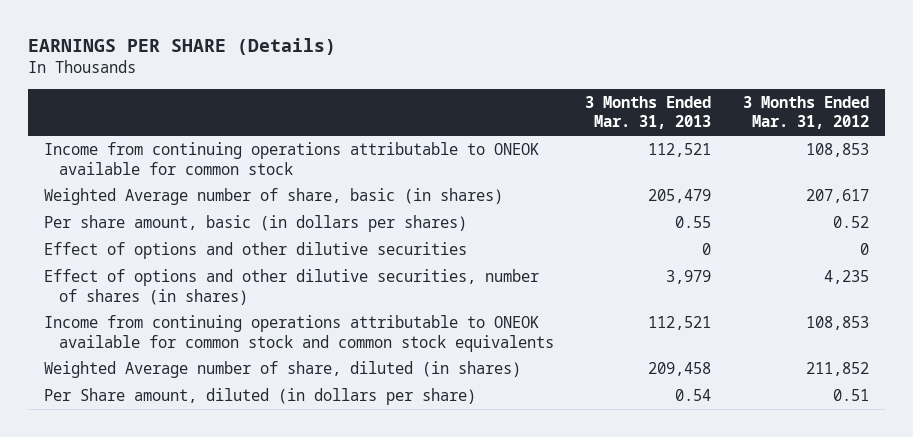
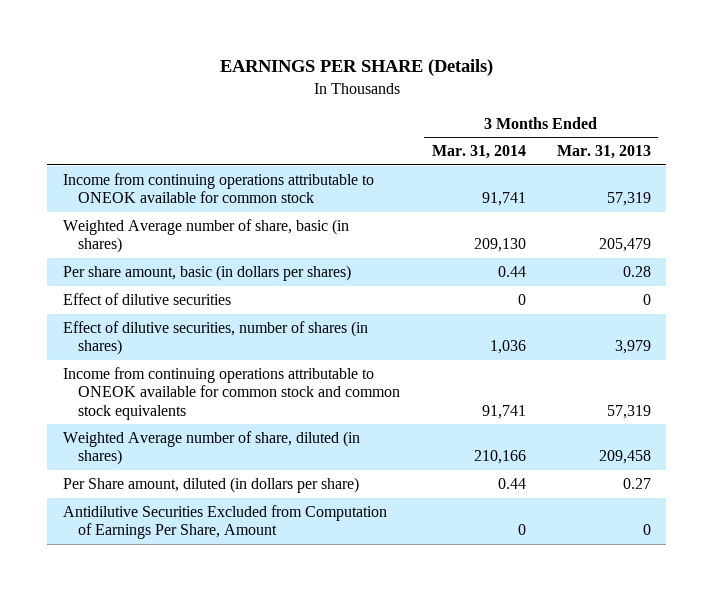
[743,95,870,130] 3 Months Ended Mar. 31, 2012 -> none
none -> [431,145,526,160] Mar. 31, 2014
[648,143,712,158] 112,521 -> [606,192,651,207] 57,319
[675,216,712,229] 0.55 -> [622,265,651,277] 0.28
[44,242,468,260] Effect of options and other dilutive securities -> [62,292,231,305] Effect of dilutive securities
[44,269,540,305] Effect of options and other dilutive securities, number of shares (in shares) -> [62,320,368,356] Effect of dilutive securities, number of shares (in shares)
[648,316,712,331] 112,521 -> [606,404,651,419] 57,319
[675,389,712,402] 0.54 -> [622,477,651,489] 0.27
none -> [62,504,387,540] Antidilutive Securities Excluded from Computation of Earnings Per Share, Amount

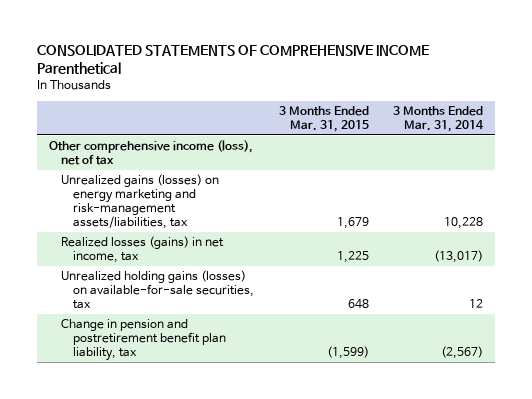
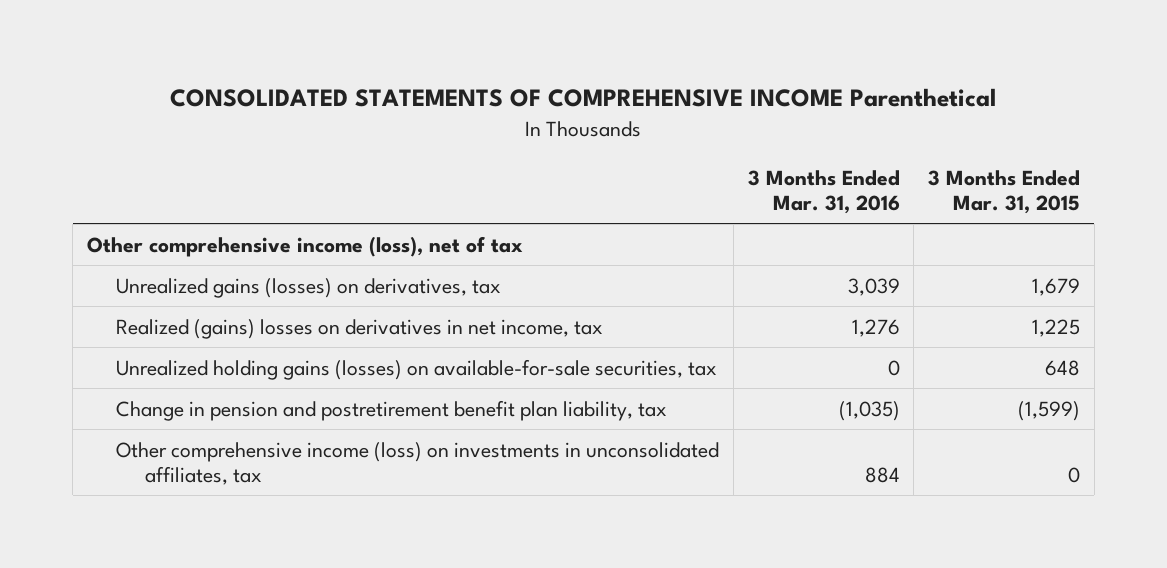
[392,105,484,133] 3 Months Ended Mar. 31, 2014 -> none
none -> [747,169,900,215] 3 Months Ended Mar. 31, 2016
[61,174,220,230] Unrealized gains (losses) on energy marketing and risk-management assets/liabilities, tax -> [116,277,502,298] Unrealized gains (losses) on derivatives, tax
[61,236,225,264] Realized losses (gains) in net income, tax -> [116,318,604,339] Realized (gains) losses on derivatives in net income, tax
none -> [116,441,720,485] Other comprehensive income (loss) on investments in unconsolidated affiliates, tax

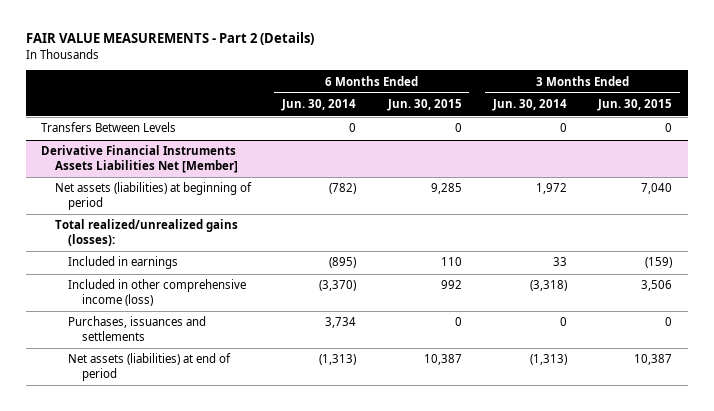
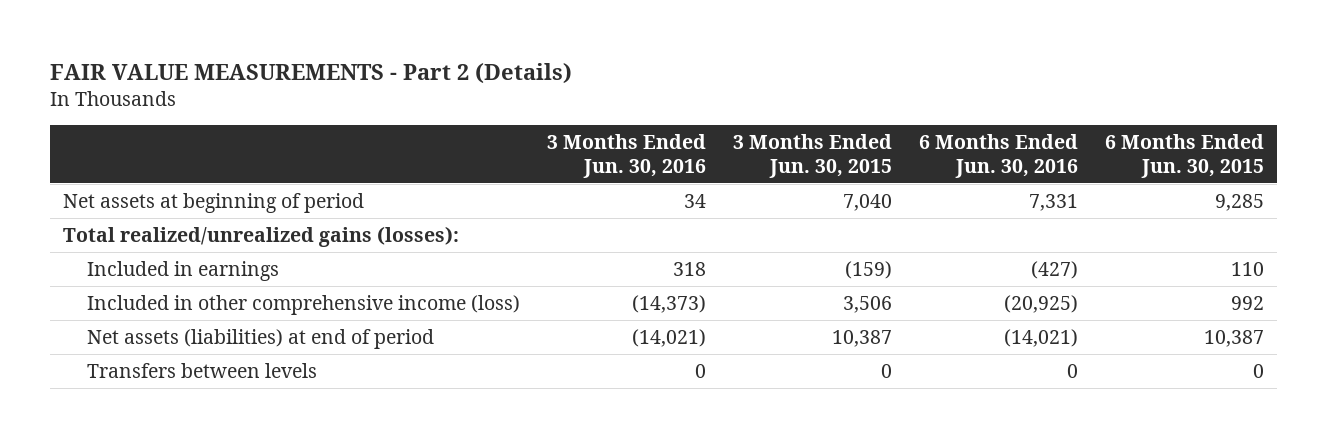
[281,99,357,112] Jun. 30, 2014 -> none
[491,99,567,112] Jun. 30, 2014 -> none
none -> [546,133,706,178] 3 Months Ended Jun. 30, 2016
none -> [918,133,1078,178] 6 Months Ended Jun. 30, 2016
[41,122,177,133] Transfers Between Levels -> none
[41,145,238,173] Derivative Financial Instruments Assets Liabilities Net [Member] -> none
[54,182,252,210] Net assets (liabilities) at beginning of period -> [63,192,365,213] Net assets at beginning of period
[68,316,207,341] Purchases, issuances and settlements -> none
none -> [86,362,317,378] Transfers between levels

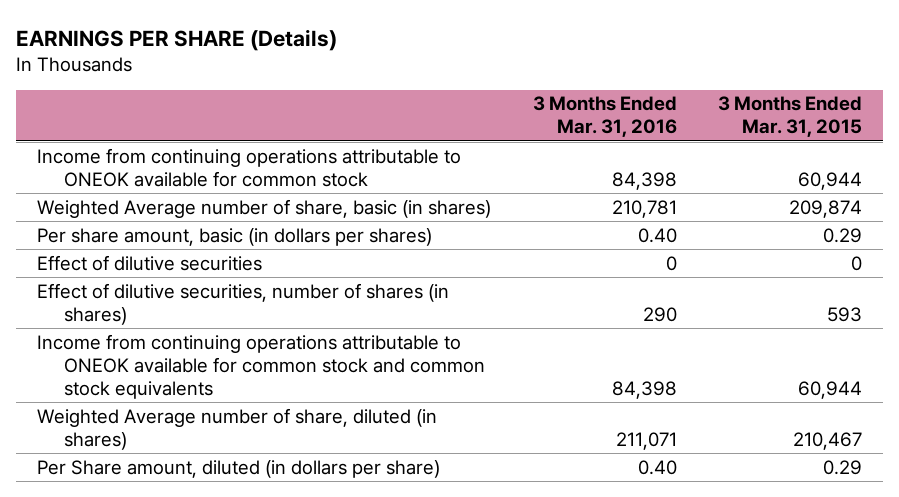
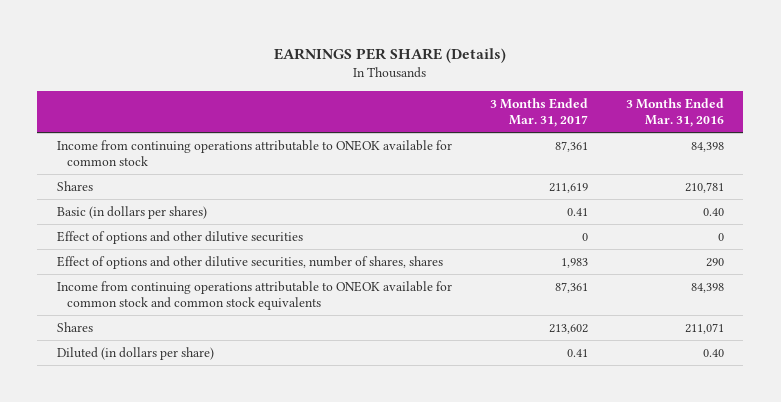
[717,96,862,138] 3 Months Ended Mar. 31, 2015 -> none
none -> [489,97,588,128] 3 Months Ended Mar. 31, 2017
[37,198,492,218] Weighted Average number of share, basic (in shares) -> [56,180,93,191] Shares
[37,227,433,246] Per share amount, basic (in dollars per shares) -> [56,205,207,219] Basic (in dollars per shares)
[37,254,263,271] Effect of dilutive securities -> [56,230,303,244] Effect of options and other dilutive securities
[37,282,450,325] Effect of dilutive securities, number of shares (in shares) -> [56,255,443,269] Effect of options and other dilutive securities, number of shares, shares
[37,407,438,450] Weighted Average number of share, diluted (in shares) -> [56,321,93,332] Shares
[37,459,441,478] Per Share amount, diluted (in dollars per share) -> [56,346,214,360] Diluted (in dollars per share)

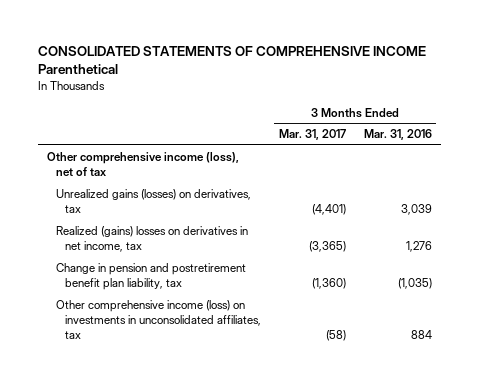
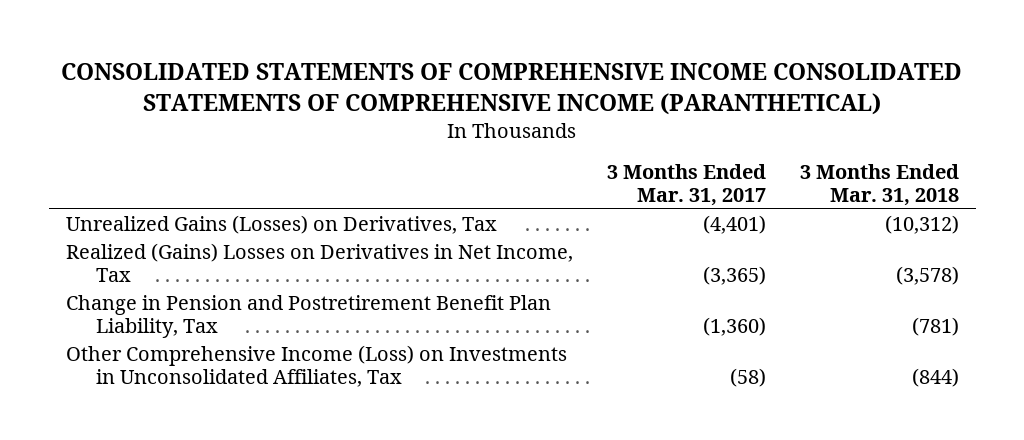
[38,46,427,75] CONSOLIDATED STATEMENTS OF COMPREHENSIVE INCOME Parenthetical -> [61,62,963,115] CONSOLIDATED STATEMENTS OF COMPREHENSIVE INCOME CONSOLIDATED STATEMENTS OF COMPREHENSIVE INCOME (PARANTHETICAL)
[363,129,432,141] Mar. 31, 2016 -> none
none -> [799,163,959,206] 3 Months Ended Mar. 31, 2018
[47,152,240,177] Other comprehensive income (loss), net of tax -> none
[56,189,252,214] Unrealized gains (losses) on derivatives, tax -> [65,215,497,235] Unrealized Gains (Losses) on Derivatives, Tax
[56,226,249,253] Realized (gains) losses on derivatives in net income, tax -> [65,243,573,283] Realized (Gains) Losses on Derivatives in Net Income, Tax
[56,263,247,291] Change in pension and postretirement benefit plan liability, tax -> [65,295,551,339] Change in Pension and Postretirement Benefit Plan Liability, Tax
[56,300,261,340] Other comprehensive income (loss) on investments in unconsolidated affiliates, tax -> [65,345,567,388] Other Comprehensive Income (Loss) on Investments in Unconsolidated Affiliates, Tax

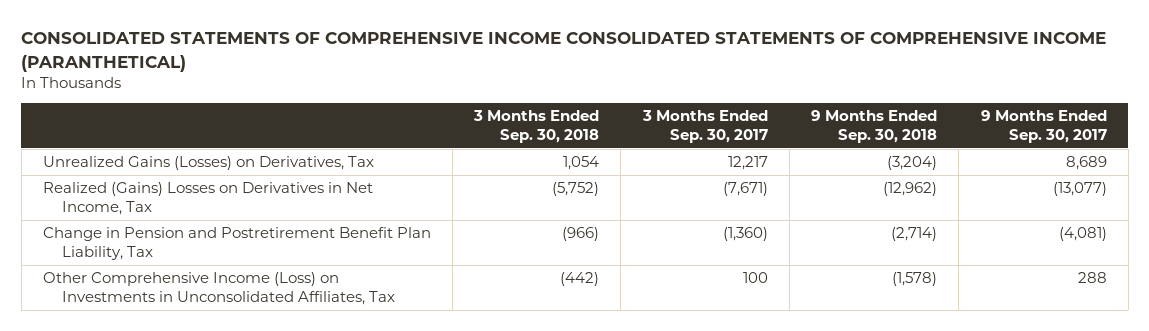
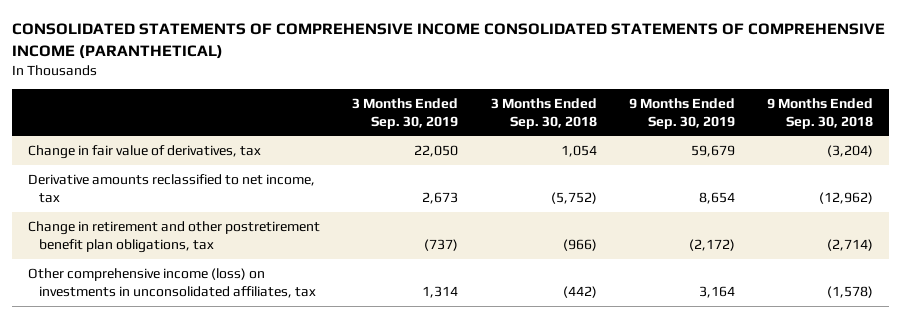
[641,110,768,143] 3 Months Ended Sep. 30, 2017 -> none
[980,110,1107,143] 9 Months Ended Sep. 30, 2017 -> none
none -> [352,97,459,129] 3 Months Ended Sep. 30, 2019
none -> [628,97,735,129] 9 Months Ended Sep. 30, 2019
[42,156,374,171] Unrealized Gains (Losses) on Derivatives, Tax -> [28,144,262,159] Change in fair value of derivatives, tax
[42,182,373,215] Realized (Gains) Losses on Derivatives in Net Income, Tax -> [28,173,316,203] Derivative amounts reclassified to net income, tax
[42,227,431,260] Change in Pension and Postretirement Benefit Plan Liability, Tax -> [28,220,321,253] Change in retirement and other postretirement benefit plan obligations, tax
[42,272,395,305] Other Comprehensive Income (Loss) on Investments in Unconsolidated Affiliates, Tax -> [28,267,316,298] Other comprehensive income (loss) on investments in unconsolidated affiliates, tax

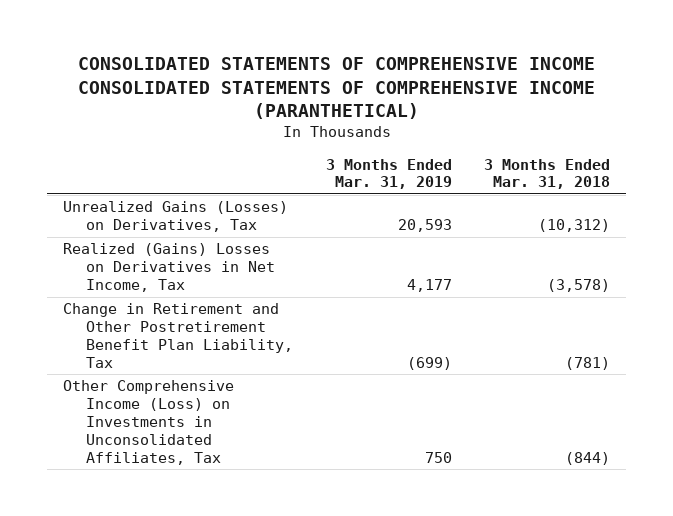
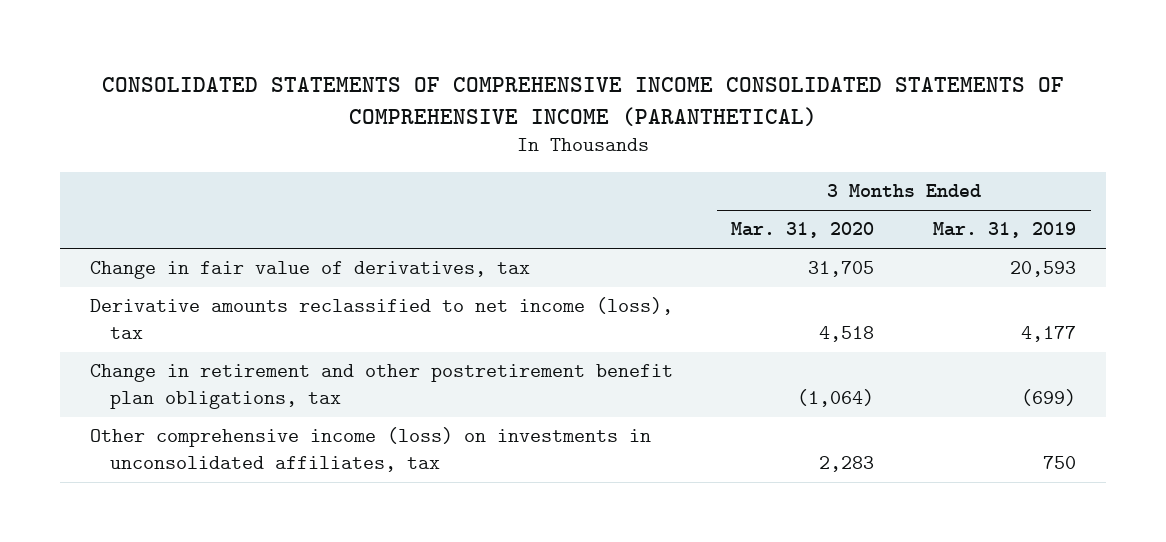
[483,158,610,190] 3 Months Ended Mar. 31, 2018 -> none
none -> [731,222,875,239] Mar. 31, 2020
[63,201,289,233] Unrealized Gains (Losses) on Derivatives, Tax -> [89,261,530,280] Change in fair value of derivatives, tax
[63,243,276,293] Realized (Gains) Losses on Derivatives in Net Income, Tax -> [89,297,673,339] Derivative amounts reclassified to net income (loss), tax
[63,303,294,368] Change in Retirement and Other Postretirement Benefit Plan Liability, Tax -> [89,364,673,409] Change in retirement and other postretirement benefit plan obligations, tax
[63,380,235,465] Other Comprehensive Income (Loss) on Investments in Unconsolidated Affiliates, Tax -> [89,427,651,472] Other comprehensive income (loss) on investments in unconsolidated affiliates, tax

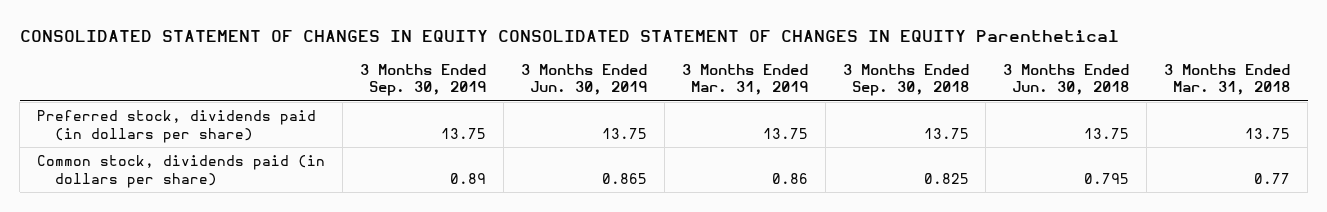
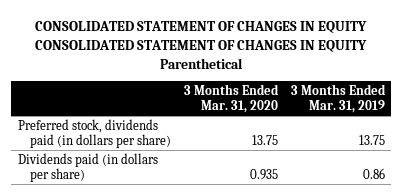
[360,63,487,97] 3 Months Ended Sep. 30, 2019 -> none
[520,63,647,96] 3 Months Ended Jun. 30, 2019 -> none
[842,63,969,97] 3 Months Ended Sep. 30, 2018 -> none
[1003,63,1130,96] 3 Months Ended Jun. 30, 2018 -> none
[1164,63,1291,96] 3 Months Ended Mar. 31, 2018 -> none
none -> [184,83,280,113] 3 Months Ended Mar. 31, 2020
[37,155,326,188] Common stock, dividends paid (in dollars per share) -> [17,152,158,182] Dividends paid (in dollars per share)

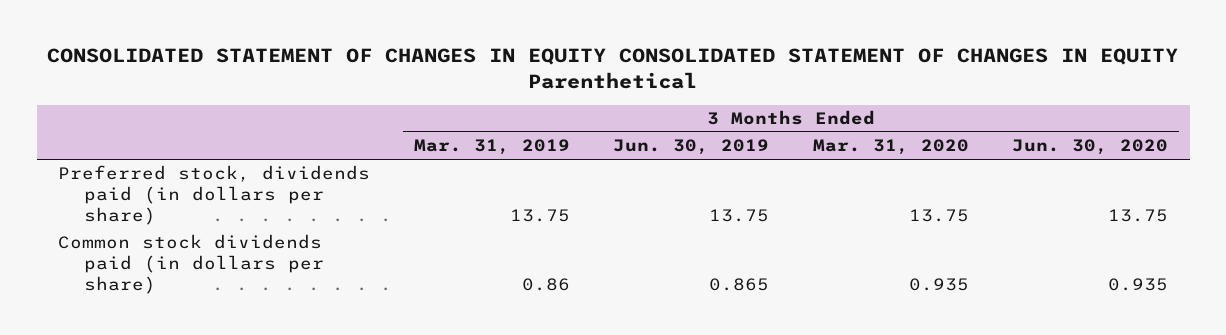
none -> [613,139,770,156] Jun. 30, 2019
none -> [1012,139,1169,156] Jun. 30, 2020
[17,152,158,182] Dividends paid (in dollars per share) -> [58,234,324,295] Common stock dividends paid (in dollars per share)

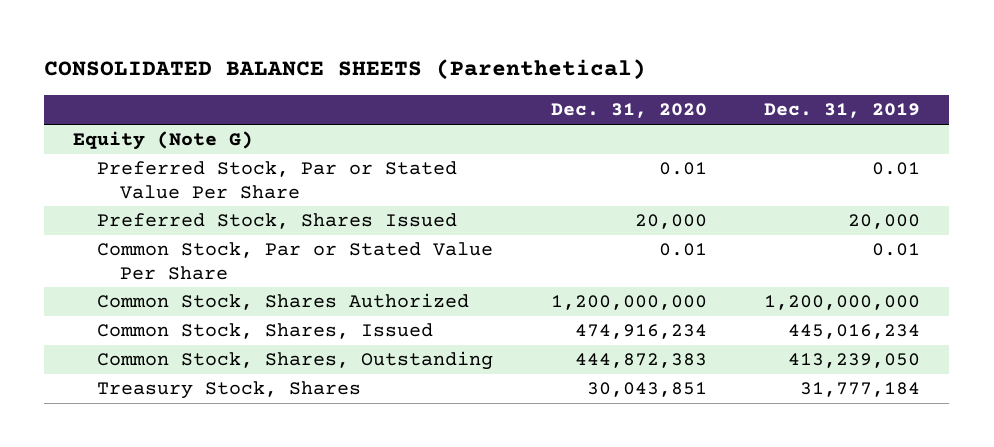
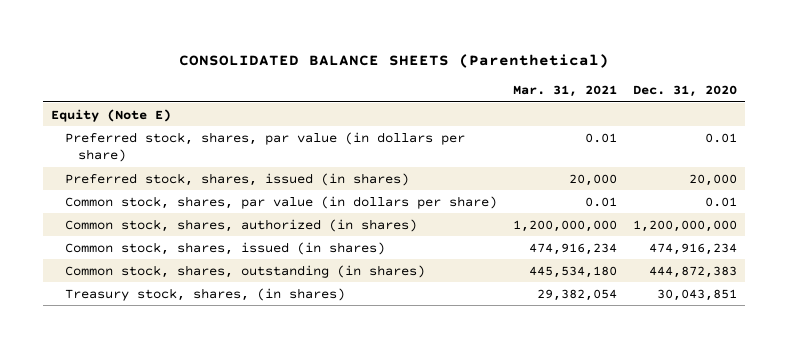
[764,103,921,119] Dec. 31, 2019 -> none
none -> [512,85,617,98] Mar. 31, 2021
[73,131,254,151] Equity (Note G) -> [51,108,172,122] Equity (Note E)
[96,161,457,199] Preferred Stock, Par or Stated Value Per Share -> [64,131,465,163] Preferred stock, shares, par value (in dollars per share)
[96,213,457,230] Preferred Stock, Shares Issued -> [64,172,409,186] Preferred stock, shares, issued (in shares)
[96,242,493,280] Common Stock, Par or Stated Value Per Share -> [64,195,497,209] Common stock, shares, par value (in dollars per share)
[96,293,469,311] Common Stock, Shares Authorized -> [64,218,417,232] Common stock, shares, authorized (in shares)
[96,323,433,340] Common Stock, Shares, Issued -> [64,241,385,255] Common stock, shares, issued (in shares)
[96,351,493,371] Common Stock, Shares, Outstanding -> [64,264,425,278] Common stock, shares, outstanding (in shares)
[96,381,361,400] Treasury Stock, Shares -> [64,287,345,301] Treasury stock, shares, (in shares)

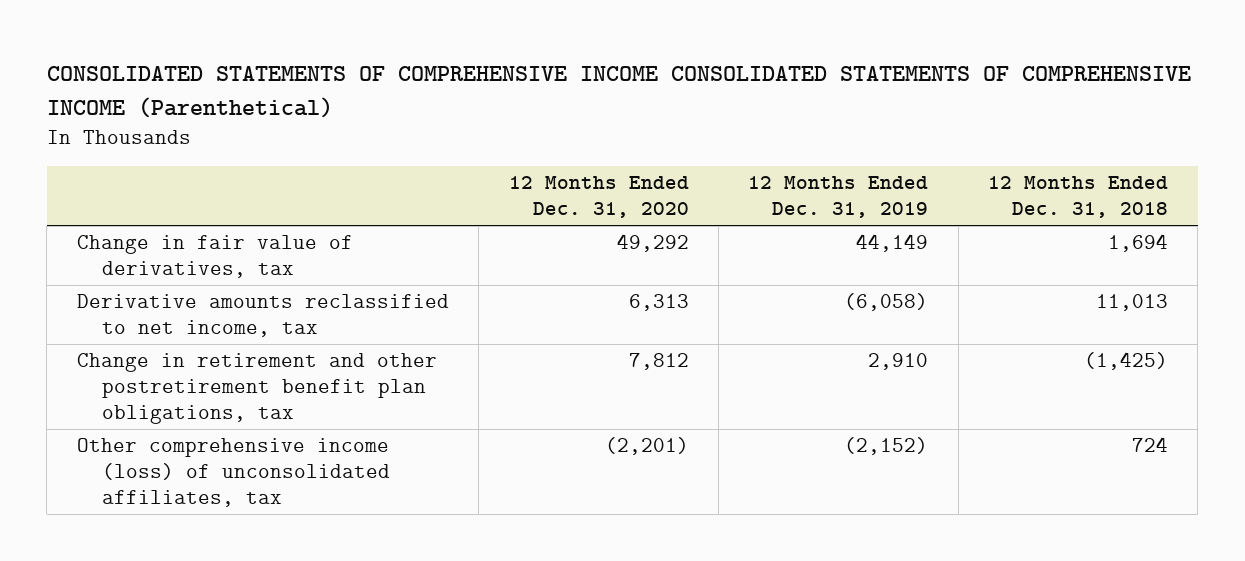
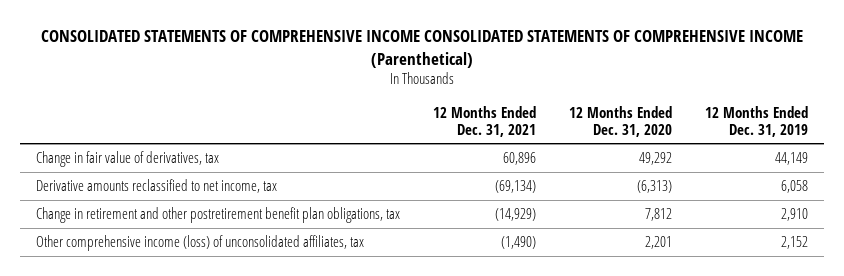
[987,176,1168,218] 12 Months Ended Dec. 31, 2018 -> none
none -> [432,105,536,137] 12 Months Ended Dec. 31, 2021
[628,294,689,312] 6,313 -> [636,180,672,194] (6,313)
[844,293,929,312] (6,058) -> [780,180,808,194] 6,058
[604,437,689,456] (2,201) -> [644,236,672,250] 2,201
[844,437,929,456] (2,152) -> [780,236,808,250] 2,152

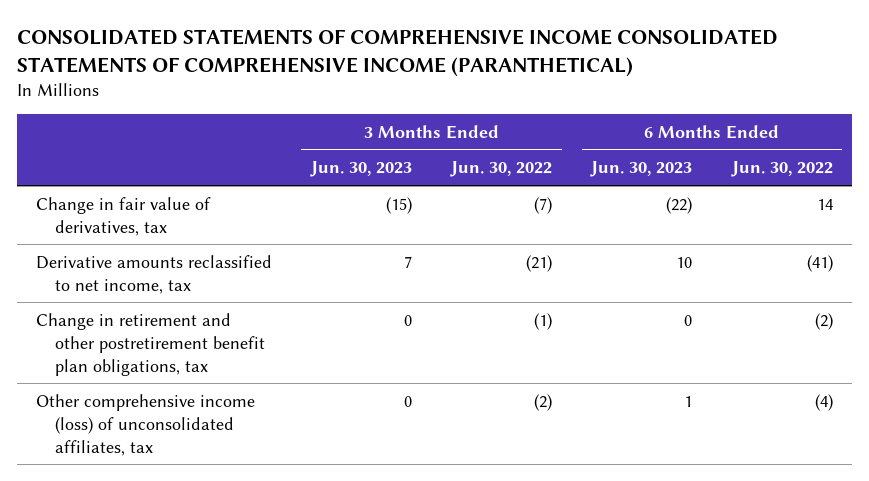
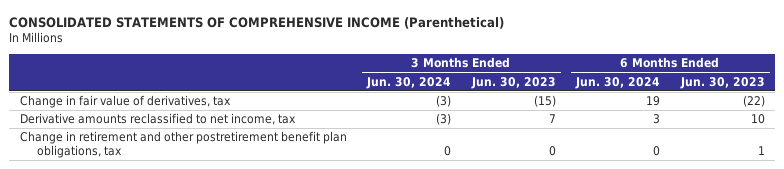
[16,29,778,78] CONSOLIDATED STATEMENTS OF COMPREHENSIVE INCOME CONSOLIDATED STATEMENTS OF COMPREHENSIVE INCOME (PARANTHETICAL) -> [9,17,505,30] CONSOLIDATED STATEMENTS OF COMPREHENSIVE INCOME (Parenthetical)
[450,161,553,178] Jun. 30, 2022 -> none
[730,161,833,178] Jun. 30, 2022 -> none
none -> [366,76,452,89] Jun. 30, 2024
none -> [575,76,661,89] Jun. 30, 2024
[36,393,256,456] Other comprehensive income (loss) of unconsolidated affiliates, tax -> none
[684,314,693,326] 0 -> [757,145,765,155] 1

